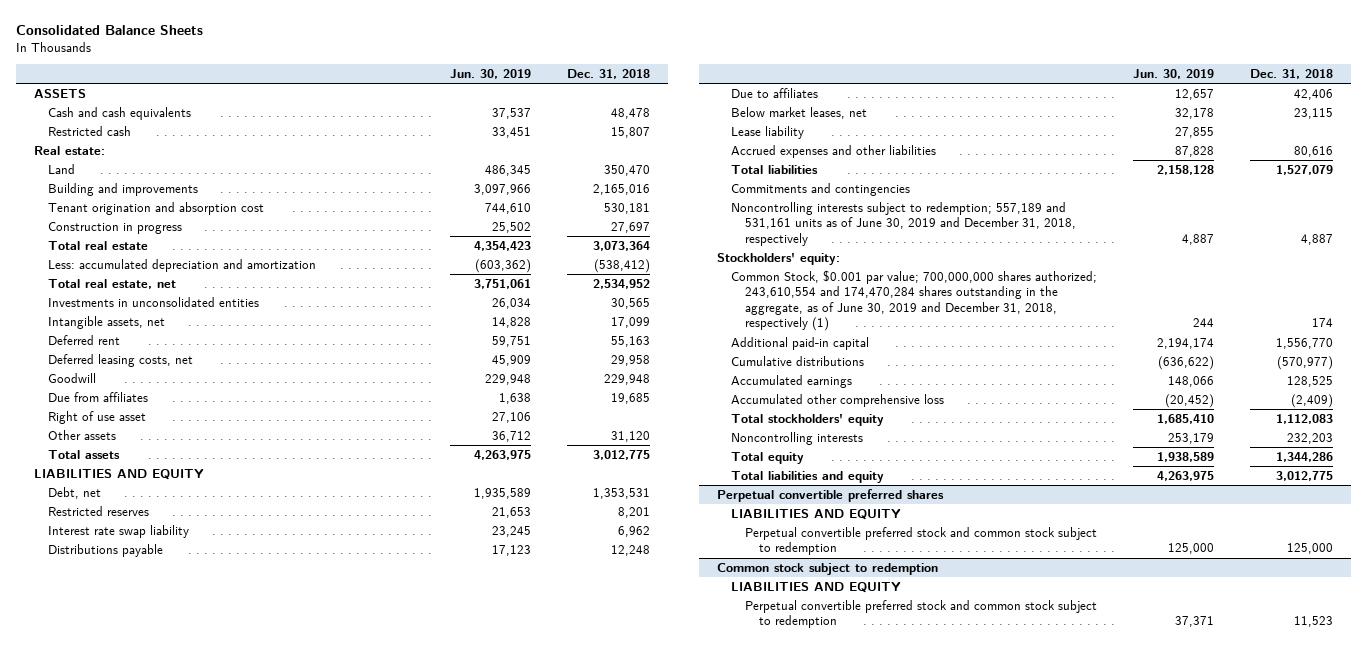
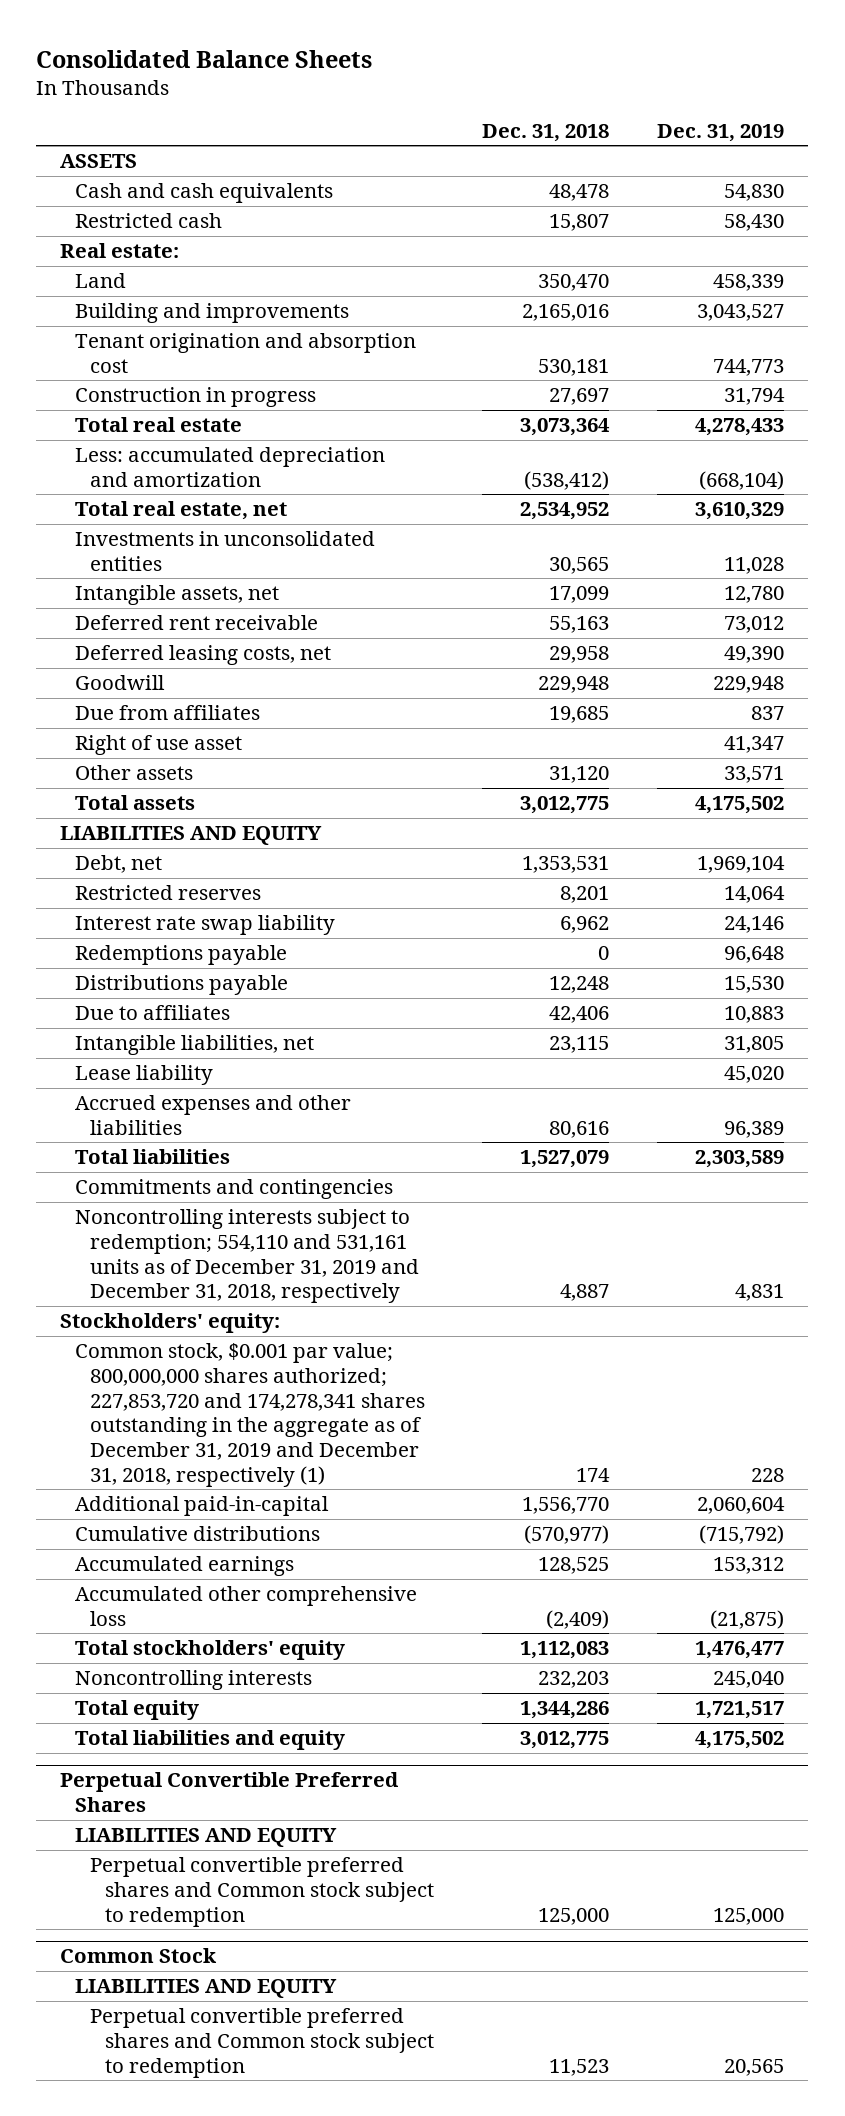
[450,69,532,80] Jun. 30, 2019 -> none
none -> [657,123,785,142] Dec. 31, 2019
[48,334,121,345] Deferred rent -> [75,615,319,631] Deferred rent receivable
none -> [75,945,288,966] Redemptions payable
[731,106,868,119] Below market leases, net -> [75,1035,315,1056] Intangible liabilities, net
[731,201,1077,246] Noncontrolling interests subject to redemption; 557,189 and 531,161 units as of June 30, 2019 and December 31, 2018, respectively -> [75,1209,420,1304] Noncontrolling interests subject to redemption; 554,110 and 531,161 units as of December 31, 2019 and December 31, 2018, respectively
[731,269,1098,332] Common Stock, $0.001 par value; 700,000,000 shares authorized; 243,610,554 and 174,470,284 shares outstanding in the aggregate, as of June 30, 2019 and December 31, 2018, respectively (1) -> [75,1343,426,1487] Common stock, $0.001 par value; 800,000,000 shares authorized; 227,853,720 and 174,278,341 shares outstanding in the aggregate as of December 31, 2019 and December 31, 2018, respectively (1)
[731,336,870,350] Additional paid-in capital -> [75,1496,330,1517] Additional paid-in-capital
[717,488,945,502] Perpetual convertible preferred shares -> [60,1772,400,1813] Perpetual Convertible Preferred Shares
[745,526,1098,556] Perpetual convertible preferred stock and common stock subject to redemption -> [90,1857,435,1927] Perpetual convertible preferred shares and Common stock subject to redemption
[717,562,939,575] Common stock subject to redemption -> [60,1948,218,1964] Common Stock
[745,599,1098,629] Perpetual convertible preferred stock and common stock subject to redemption -> [90,2008,435,2078] Perpetual convertible preferred shares and Common stock subject to redemption

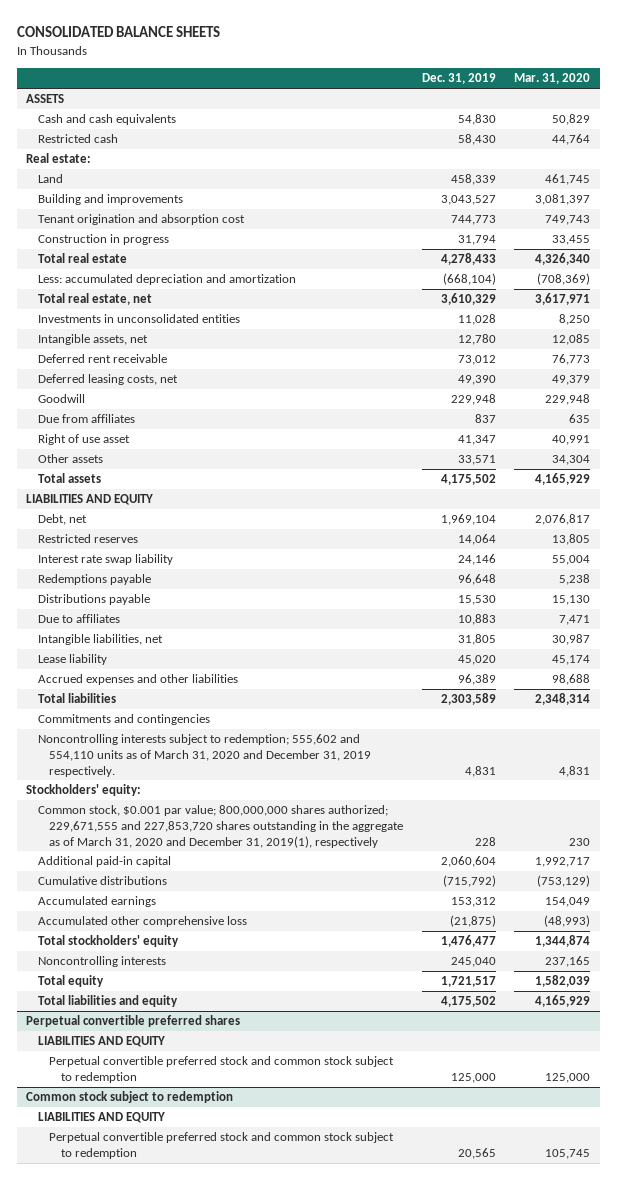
[36,49,373,68] Consolidated Balance Sheets -> [16,26,220,38] CONSOLIDATED BALANCE SHEETS
[482,123,610,142] Dec. 31, 2018 -> none
none -> [514,73,591,85] Mar. 31, 2020
[75,1209,420,1304] Noncontrolling interests subject to redemption; 554,110 and 531,161 units as of December 31, 2019 and December 31, 2018, respectively -> [37,734,372,777] Noncontrolling interests subject to redemption; 555,602 and 554,110 units as of March 31, 2020 and December 31, 2019 respectively.
[75,1343,426,1487] Common stock, $0.001 par value; 800,000,000 shares authorized; 227,853,720 and 174,278,341 shares outstanding in the aggregate as of December 31, 2019 and December 31, 2018, respectively (1) -> [37,805,404,848] Common stock, $0.001 par value; 800,000,000 shares authorized; 229,671,555 and 227,853,720 shares outstanding in the aggregate as of March 31, 2020 and December 31, 2019(1), respectively
[75,1496,330,1517] Additional paid-in-capital -> [37,856,171,868] Additional paid-in capital
[60,1772,400,1813] Perpetual Convertible Preferred Shares -> [26,1015,241,1028] Perpetual convertible preferred shares
[90,1857,435,1927] Perpetual convertible preferred shares and Common stock subject to redemption -> [49,1056,395,1083] Perpetual convertible preferred stock and common stock subject to redemption
[60,1948,218,1964] Common Stock -> [26,1091,234,1104] Common stock subject to redemption
[90,2008,435,2078] Perpetual convertible preferred shares and Common stock subject to redemption -> [49,1132,395,1159] Perpetual convertible preferred stock and common stock subject to redemption

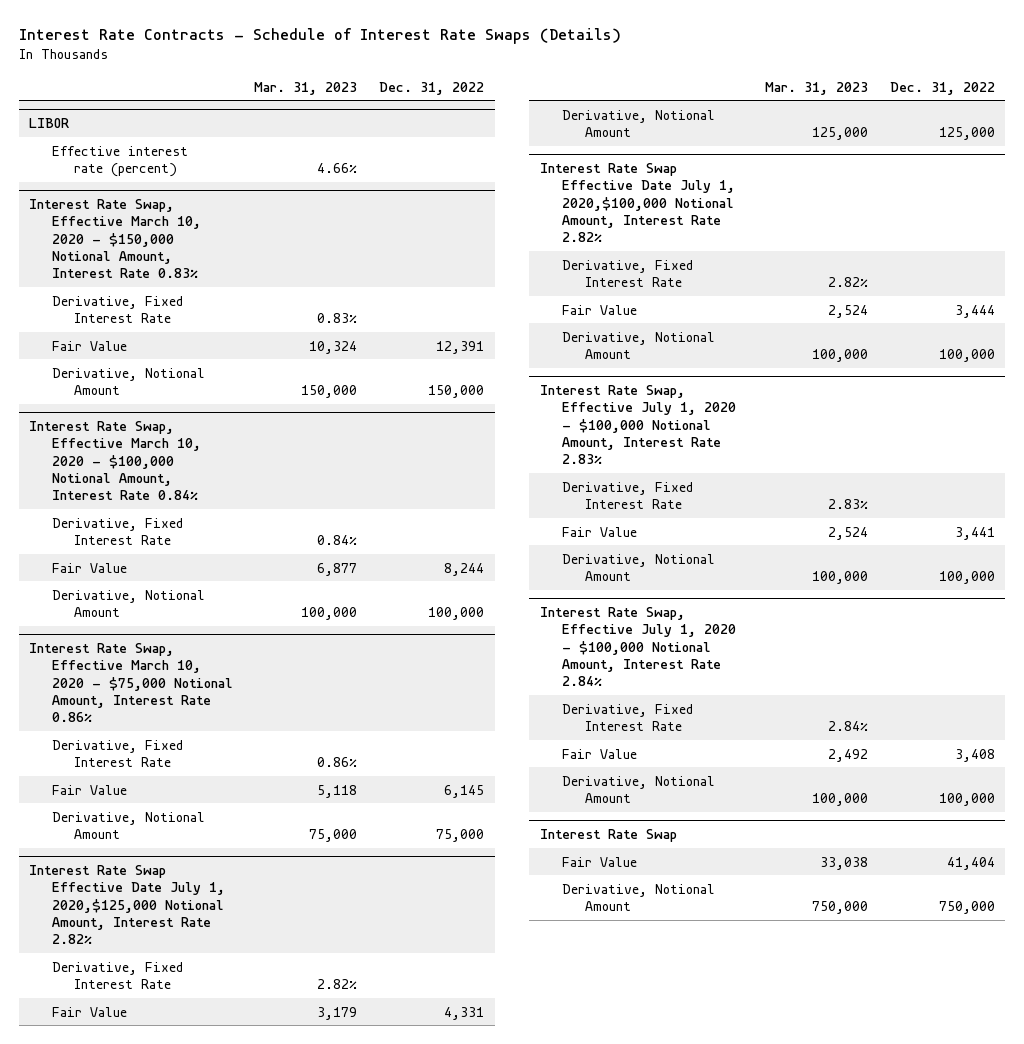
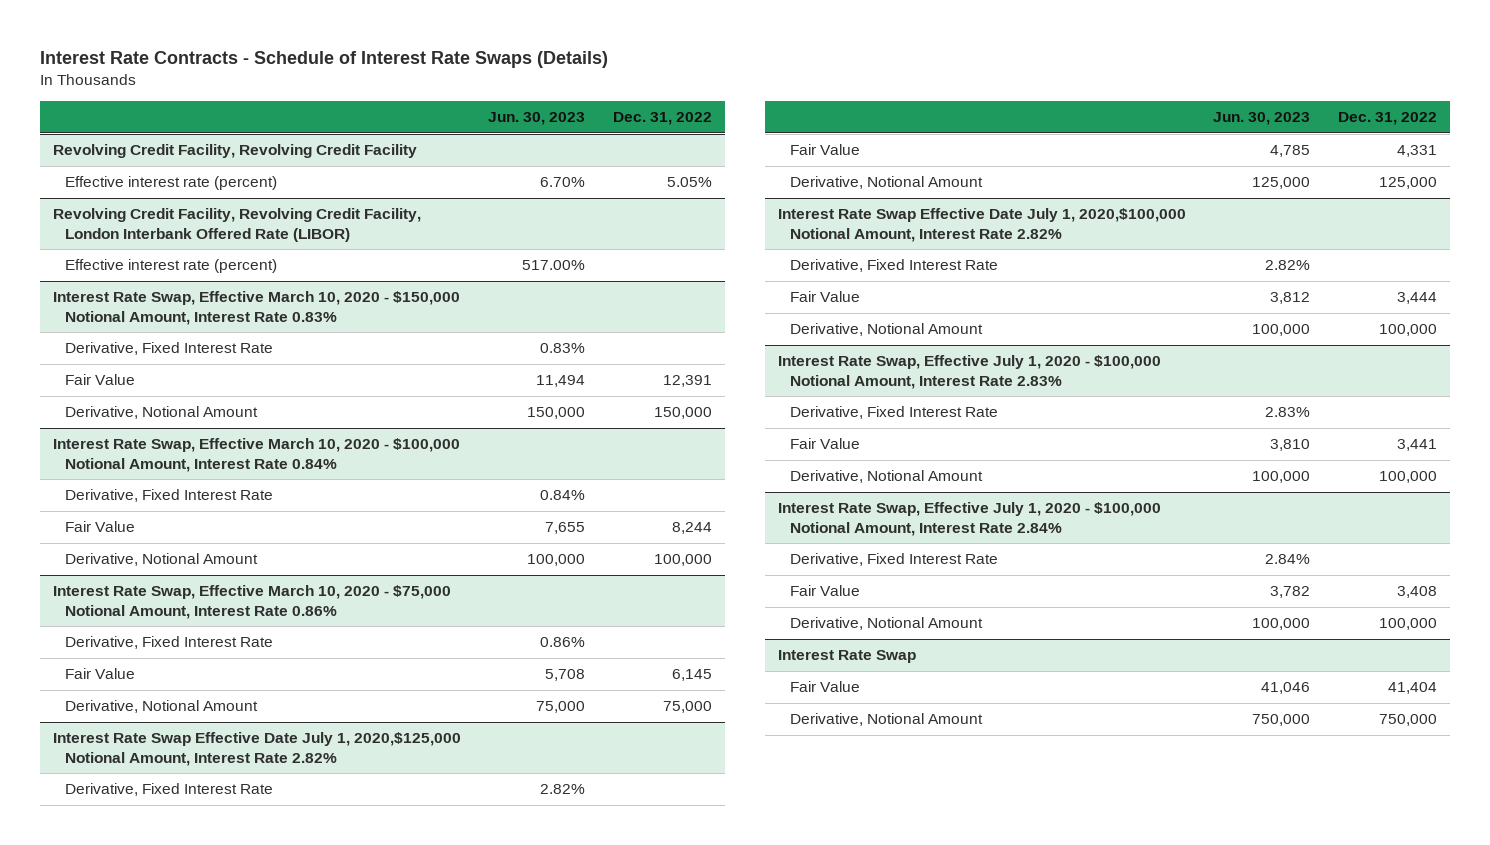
[254,81,358,95] Mar. 31, 2023 -> none
none -> [488,112,586,126] Jun. 30, 2023
[29,118,70,129] LIBOR -> none
none -> [53,144,418,159] Revolving Credit Facility, Revolving Credit Facility
none -> [65,176,278,191] Effective interest rate (percent)
none -> [53,208,422,242] Revolving Credit Facility, Revolving Credit Facility, London Interbank Offered Rate (LIBOR)

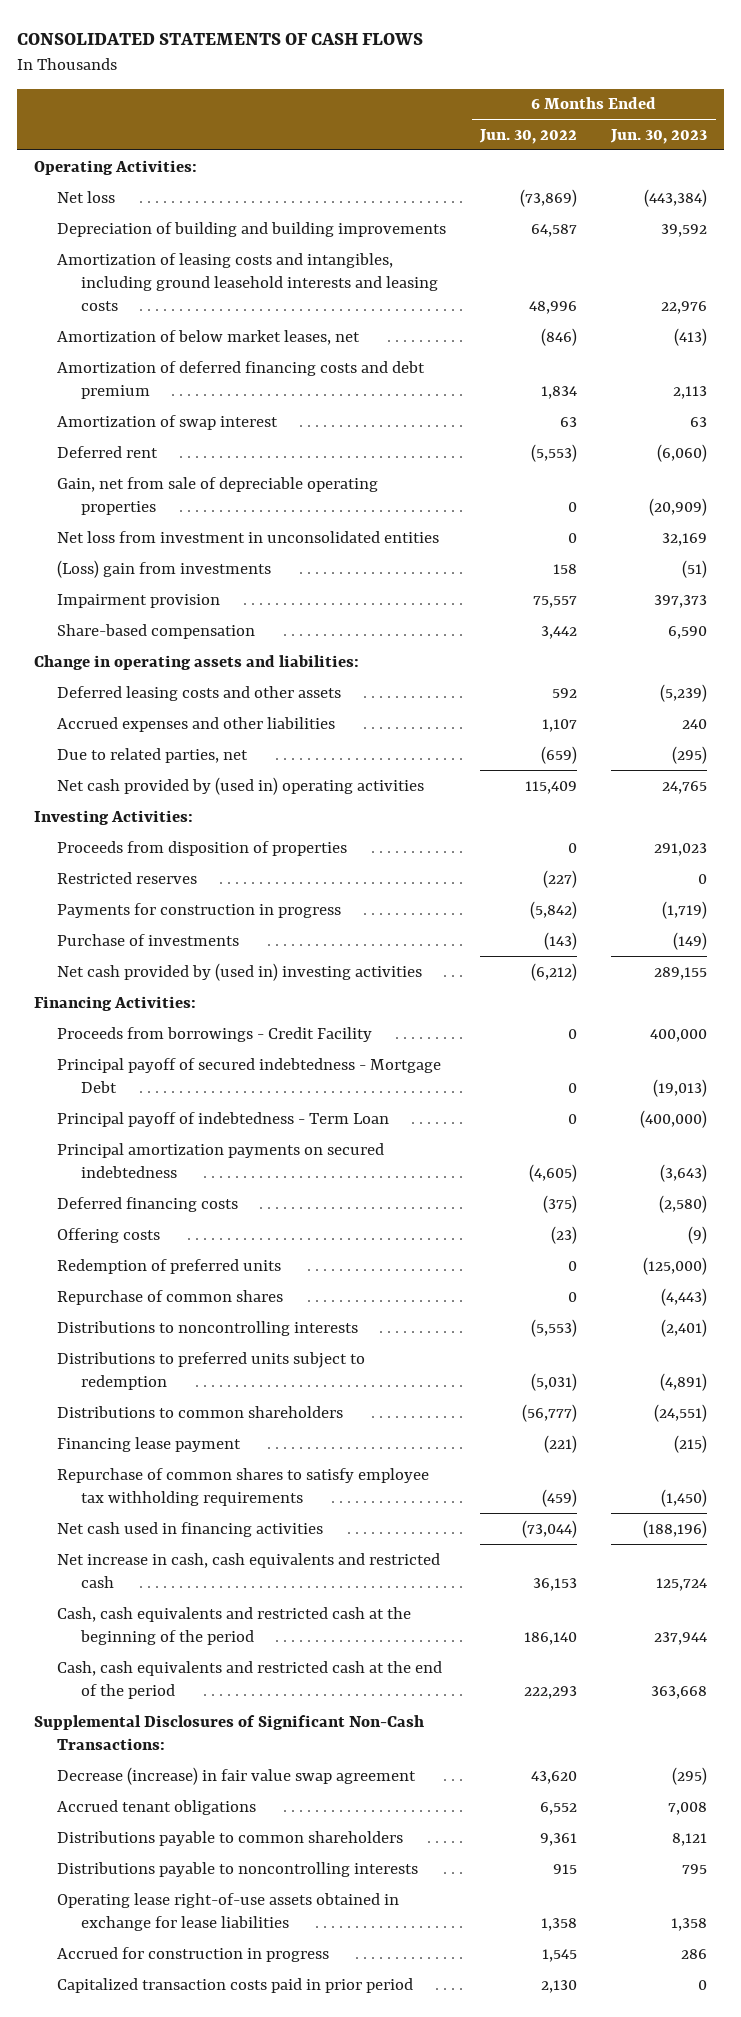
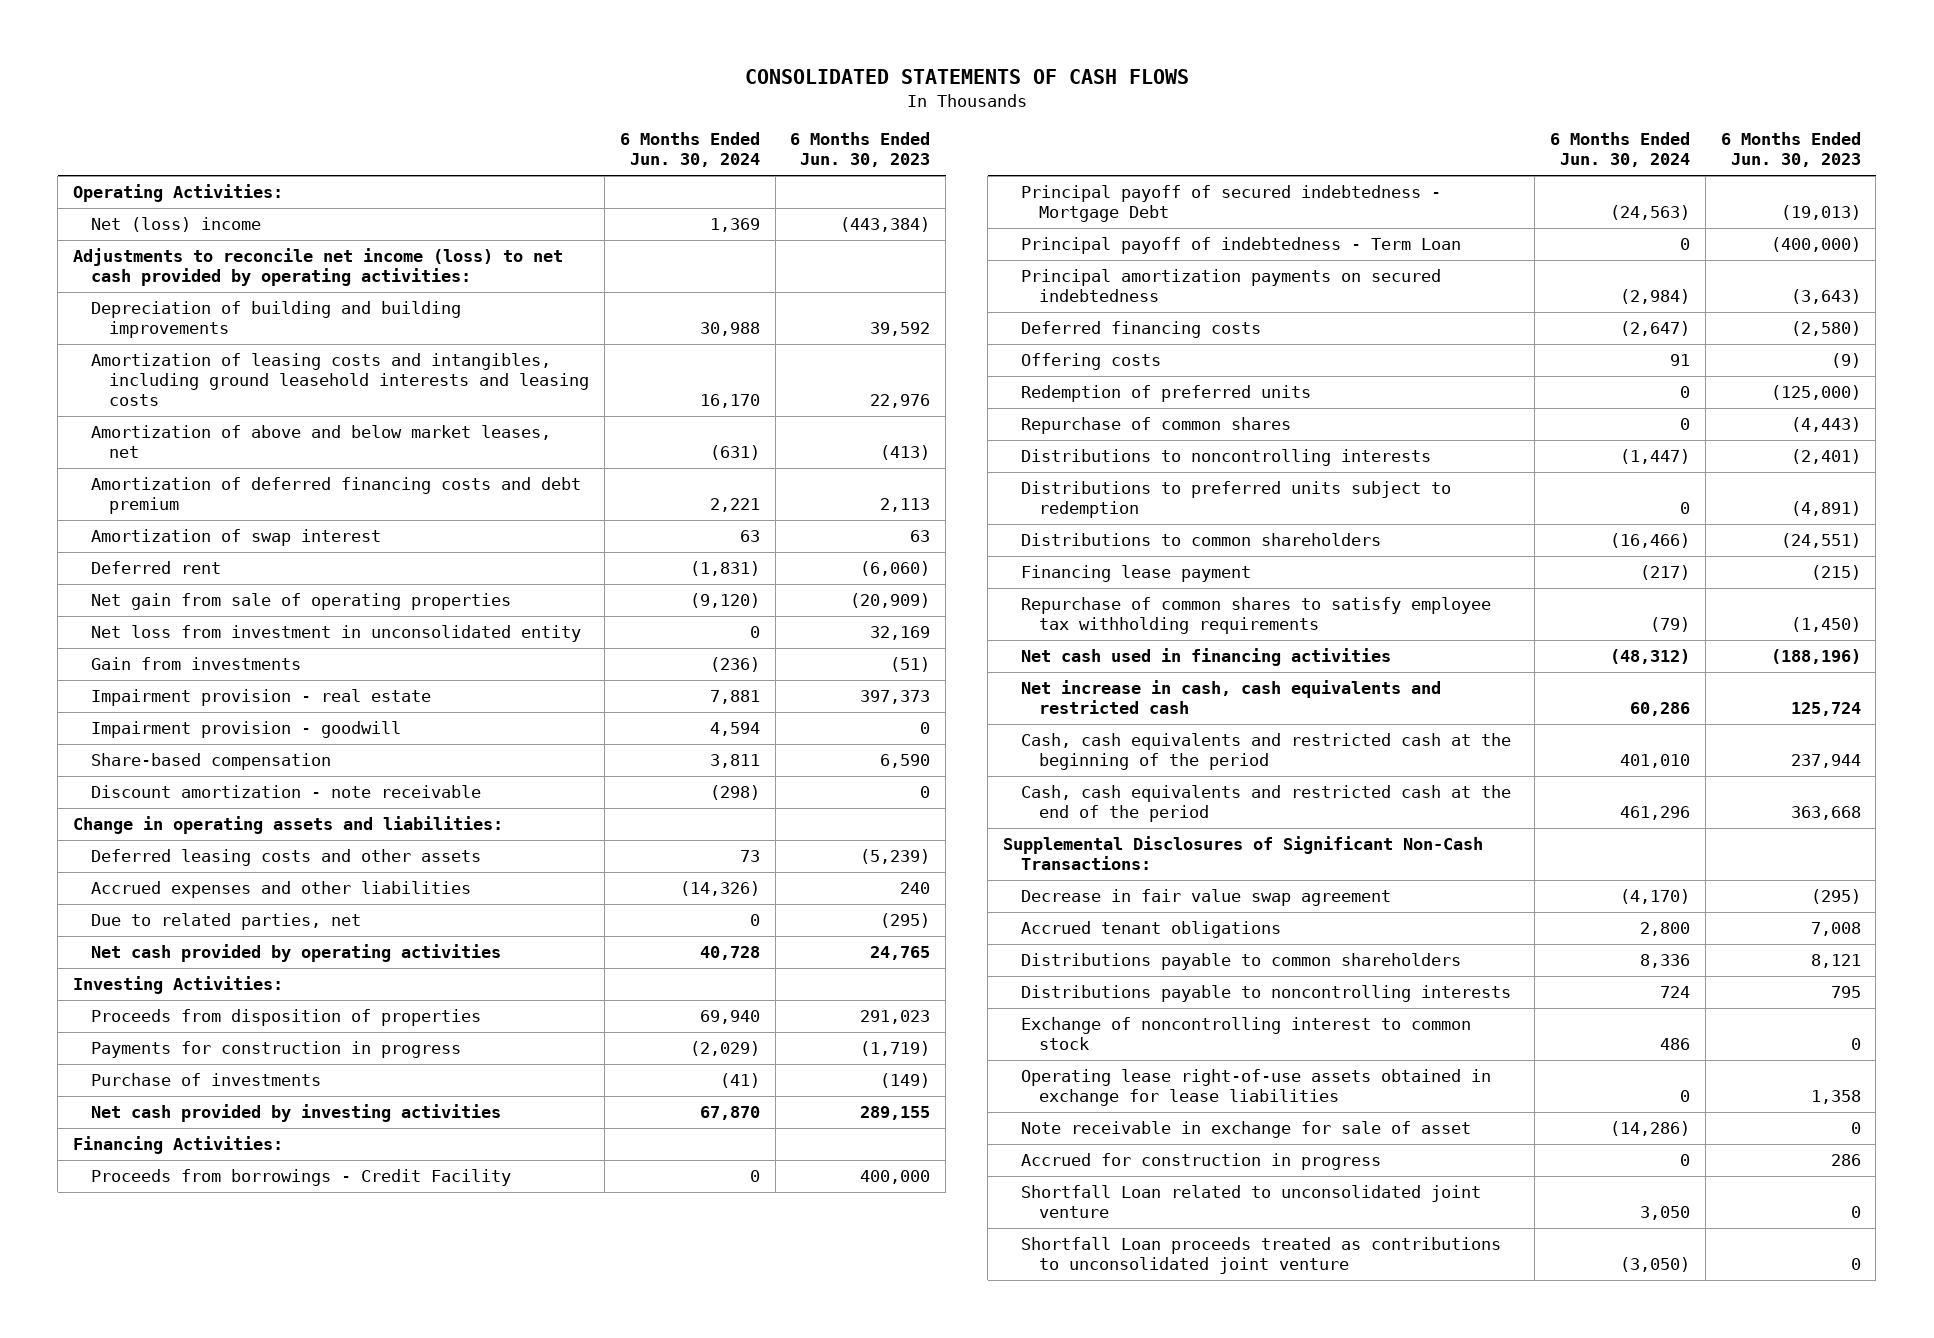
[479,128,578,144] Jun. 30, 2022 -> none
none -> [619,132,760,168] 6 Months Ended Jun. 30, 2024
[57,190,116,203] Net loss -> [90,217,261,233] Net (loss) income
none -> [73,248,564,286] Adjustments to reconcile net income (loss) to net cash provided by operating activities:
[57,329,361,345] Amortization of below market leases, net -> [90,425,551,458] Amortization of above and below market leases, net
[57,476,379,515] Gain, net from sale of depreciable operating properties -> [90,593,511,611] Net gain from sale of operating properties
[57,530,440,543] Net loss from investment in unconsolidated entities -> [90,625,581,643] Net loss from investment in unconsolidated entity
[57,559,272,578] (Loss) gain from investments -> [90,657,301,671] Gain from investments
[57,593,221,608] Impairment provision -> [90,689,431,707] Impairment provision - real estate
none -> [90,721,401,739] Impairment provision - goodwill
none -> [90,785,481,799] Discount amortization - note receivable
[57,776,425,795] Net cash provided by (used in) operating activities -> [90,944,501,963] Net cash provided by operating activities
[57,871,198,884] Restricted reserves -> none
[57,962,423,981] Net cash provided by (used in) investing activities -> [90,1104,501,1123] Net cash provided by investing activities
[57,1766,417,1785] Decrease (increase) in fair value swap agreement -> [1021,889,1392,907] Decrease in fair value swap agreement
none -> [1021,1017,1472,1050] Exchange of noncontrolling interest to common stock
none -> [1021,1121,1472,1139] Note receivable in exchange for sale of asset
[57,1977,414,1993] Capitalized transaction costs paid in prior period -> none
none -> [1021,1185,1482,1218] Shortfall Loan related to unconsolidated joint venture
none -> [1021,1237,1502,1274] Shortfall Loan proceeds treated as contributions to unconsolidated joint venture

